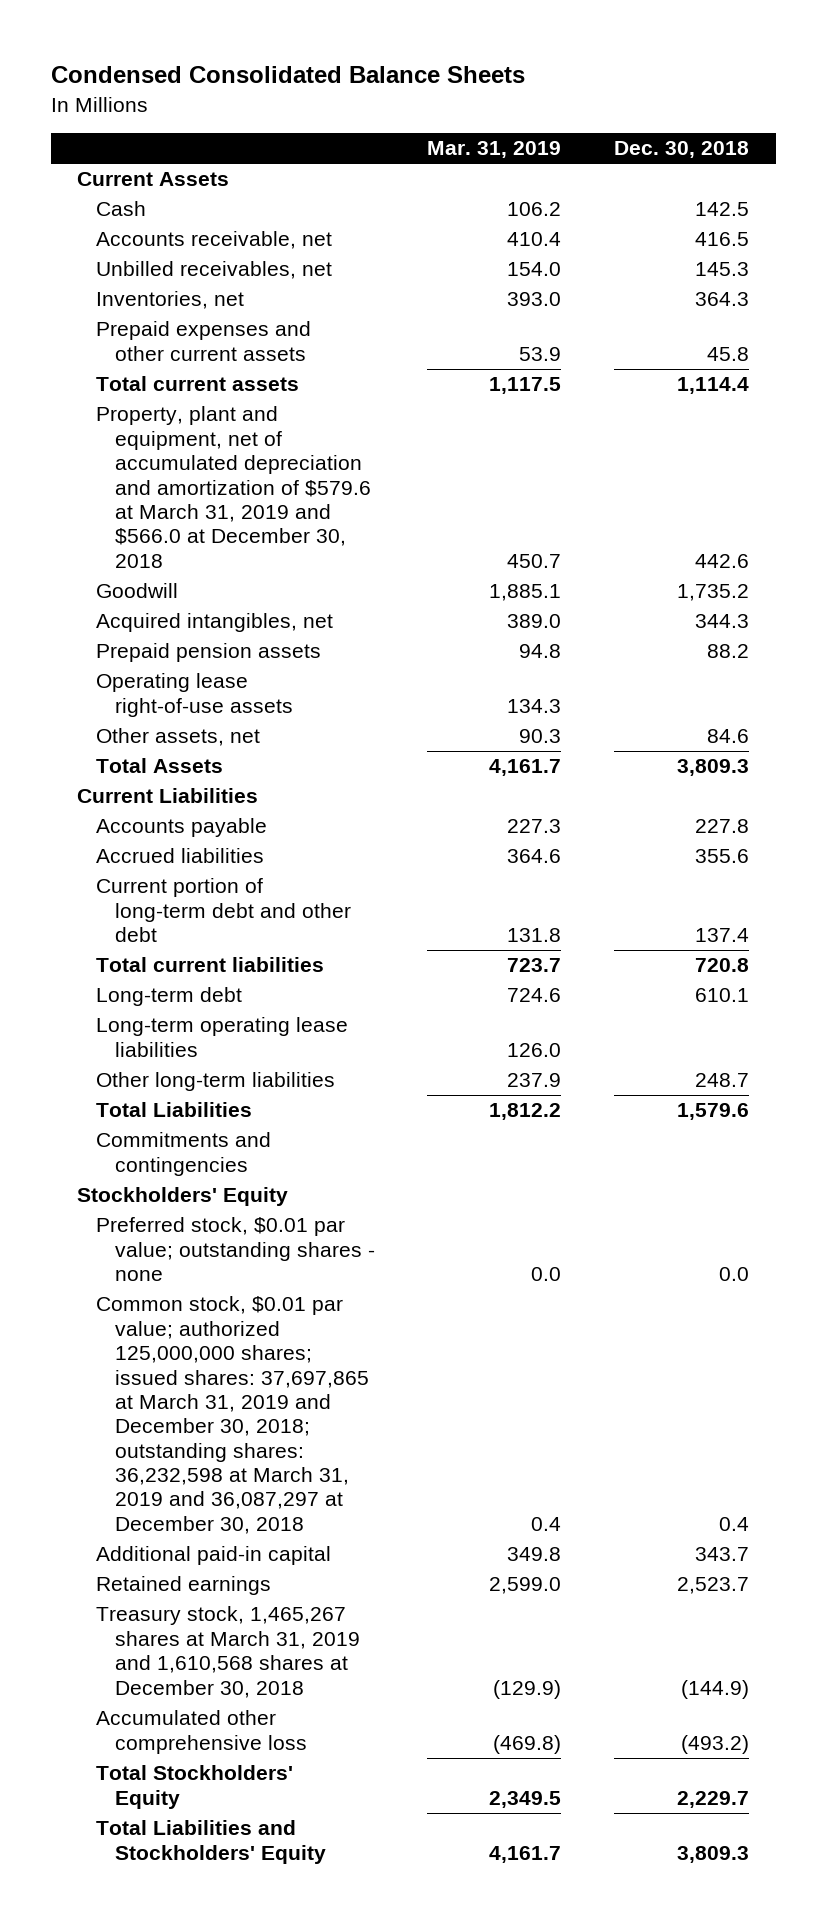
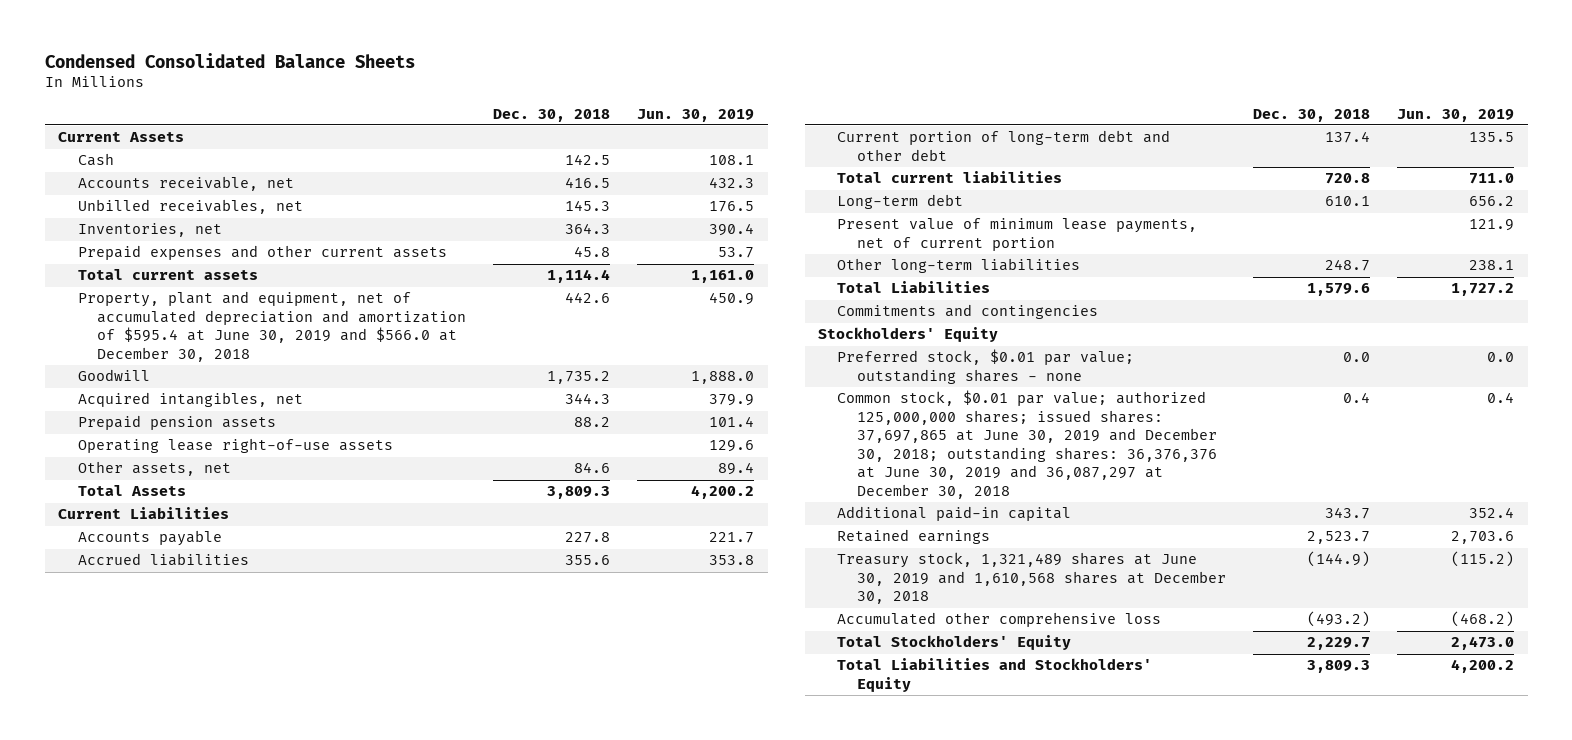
[427,141,562,159] Mar. 31, 2019 -> none
none -> [637,108,755,122] Jun. 30, 2019
[95,406,371,568] Property, plant and equipment, net of accumulated depreciation and amortization of $579.6 at March 31, 2019 and $566.0 at December 30, 2018 -> [77,291,466,362] Property, plant and equipment, net of accumulated depreciation and amortization of $595.4 at June 30, 2019 and $566.0 at December 30, 2018
[95,1017,348,1057] Long-term operating lease liabilities -> [837,218,1198,251] Present value of minimum lease payments, net of current portion
[95,1296,369,1534] Common stock, $0.01 par value; authorized 125,000,000 shares; issued shares: 37,697,865 at March 31, 2019 and December 30, 2018; outstanding shares: 36,232,598 at March 31, 2019 and 36,087,297 at December 30, 2018 -> [837,390,1217,499] Common stock, $0.01 par value; authorized 125,000,000 shares; issued shares: 37,697,865 at June 30, 2019 and December 30, 2018; outstanding shares: 36,376,376 at June 30, 2019 and 36,087,297 at December 30, 2018
[95,1606,360,1698] Treasury stock, 1,465,267 shares at March 31, 2019 and 1,610,568 shares at December 30, 2018 -> [837,552,1226,605] Treasury stock, 1,321,489 shares at June 30, 2019 and 1,610,568 shares at December 30, 2018

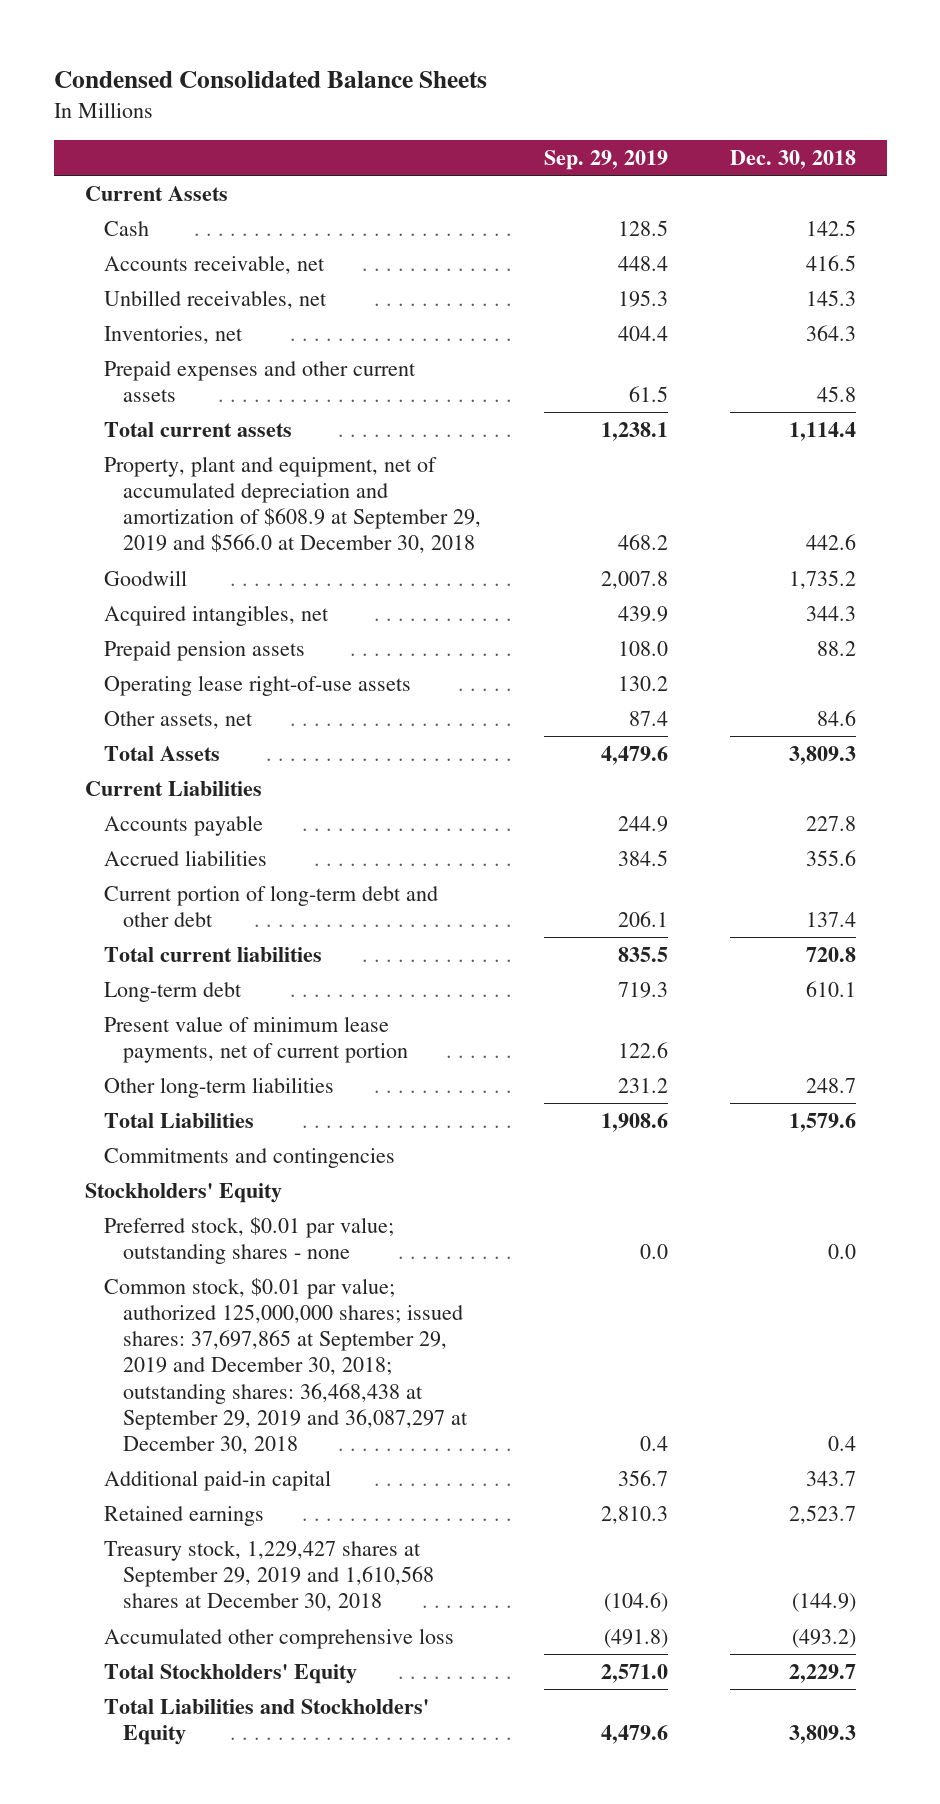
[637,108,755,122] Jun. 30, 2019 -> none
none -> [543,149,668,170] Sep. 29, 2019
[77,291,466,362] Property, plant and equipment, net of accumulated depreciation and amortization of $595.4 at June 30, 2019 and $566.0 at December 30, 2018 -> [103,455,482,554] Property, plant and equipment, net of accumulated depreciation and amortization of $608.9 at September 29, 2019 and $566.0 at December 30, 2018
[837,390,1217,499] Common stock, $0.01 par value; authorized 125,000,000 shares; issued shares: 37,697,865 at June 30, 2019 and December 30, 2018; outstanding shares: 36,376,376 at June 30, 2019 and 36,087,297 at December 30, 2018 -> [103,1277,469,1455] Common stock, $0.01 par value; authorized 125,000,000 shares; issued shares: 37,697,865 at September 29, 2019 and December 30, 2018; outstanding shares: 36,468,438 at September 29, 2019 and 36,087,297 at December 30, 2018
[837,552,1226,605] Treasury stock, 1,321,489 shares at June 30, 2019 and 1,610,568 shares at December 30, 2018 -> [103,1539,435,1612] Treasury stock, 1,229,427 shares at September 29, 2019 and 1,610,568 shares at December 30, 2018

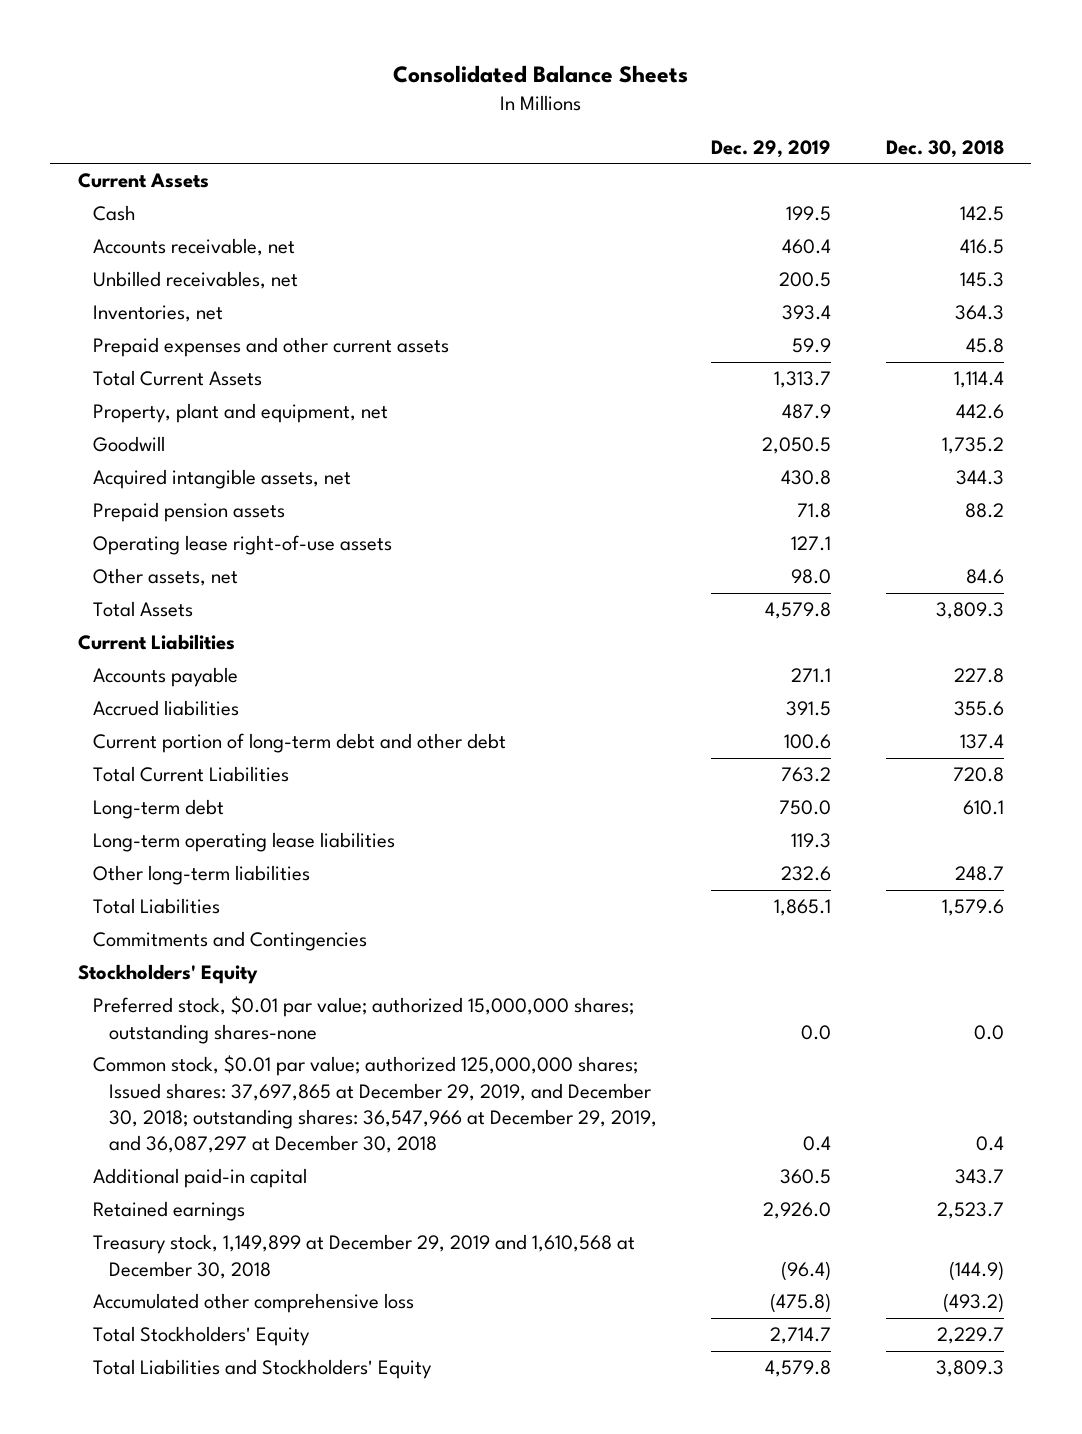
[53,70,487,88] Condensed Consolidated Balance Sheets -> [392,65,688,84] Consolidated Balance Sheets
[543,149,668,170] Sep. 29, 2019 -> none
none -> [711,139,832,158] Dec. 29, 2019
[103,421,292,437] Total current assets -> [93,370,263,387] Total Current Assets
[103,455,482,554] Property, plant and equipment, net of accumulated depreciation and amortization of $608.9 at September 29, 2019 and $566.0 at December 30, 2018 -> [93,403,389,424] Property, plant and equipment, net
[103,604,329,626] Acquired intangibles, net -> [93,469,352,490] Acquired intangible assets, net
[103,946,322,962] Total current liabilities -> [93,766,290,783] Total Current Liabilities
[103,1015,409,1064] Present value of minimum lease payments, net of current portion -> [93,832,396,853] Long-term operating lease liabilities
[103,1147,395,1168] Commitments and contingencies -> [93,931,368,952] Commitments and Contingencies
[103,1216,394,1265] Preferred stock, $0.01 par value; outstanding shares - none -> [93,996,635,1044] Preferred stock, $0.01 par value; authorized 15,000,000 shares; outstanding shares-none
[103,1277,469,1455] Common stock, $0.01 par value; authorized 125,000,000 shares; issued shares: 37,697,865 at September 29, 2019 and December 30, 2018; outstanding shares: 36,468,438 at September 29, 2019 and 36,087,297 at December 30, 2018 -> [93,1055,657,1154] Common stock, $0.01 par value; authorized 125,000,000 shares; Issued shares: 37,697,865 at December 29, 2019, and December 30, 2018; outstanding shares: 36,547,966 at December 29, 2019, and 36,087,297 at December 30, 2018
[103,1539,435,1612] Treasury stock, 1,229,427 shares at September 29, 2019 and 1,610,568 shares at December 30, 2018 -> [93,1234,636,1279] Treasury stock, 1,149,899 at December 29, 2019 and 1,610,568 at December 30, 2018

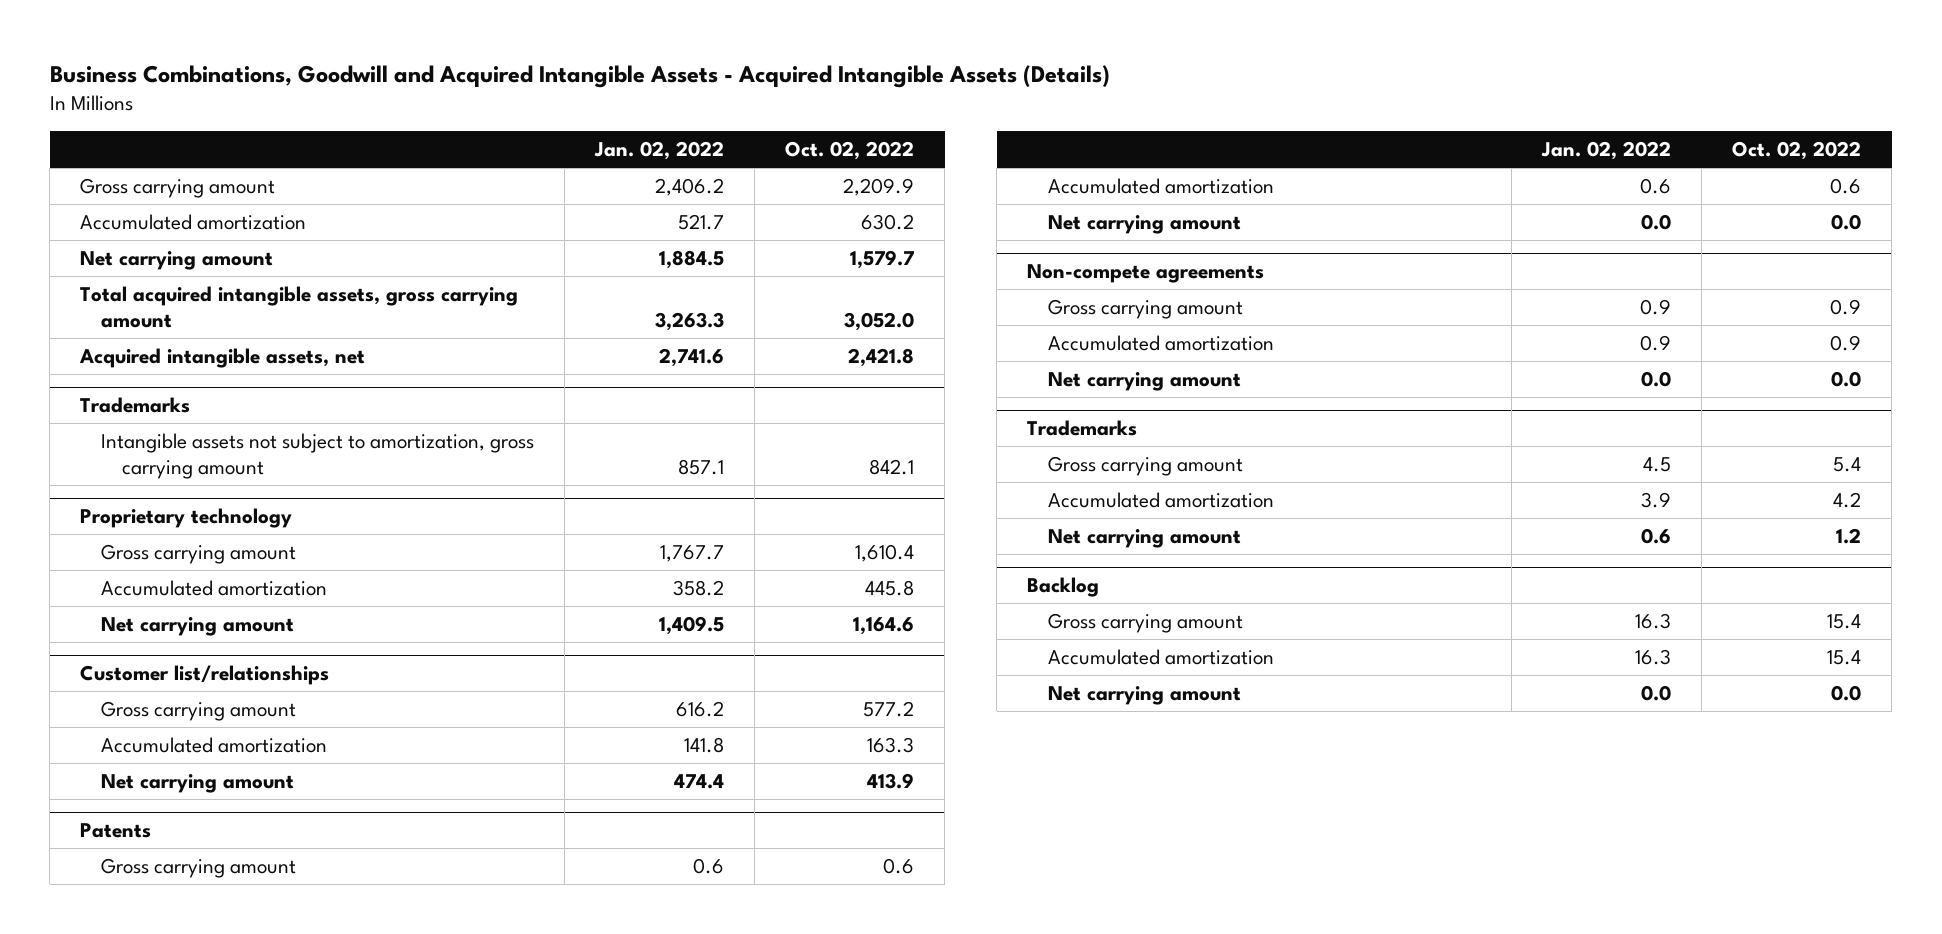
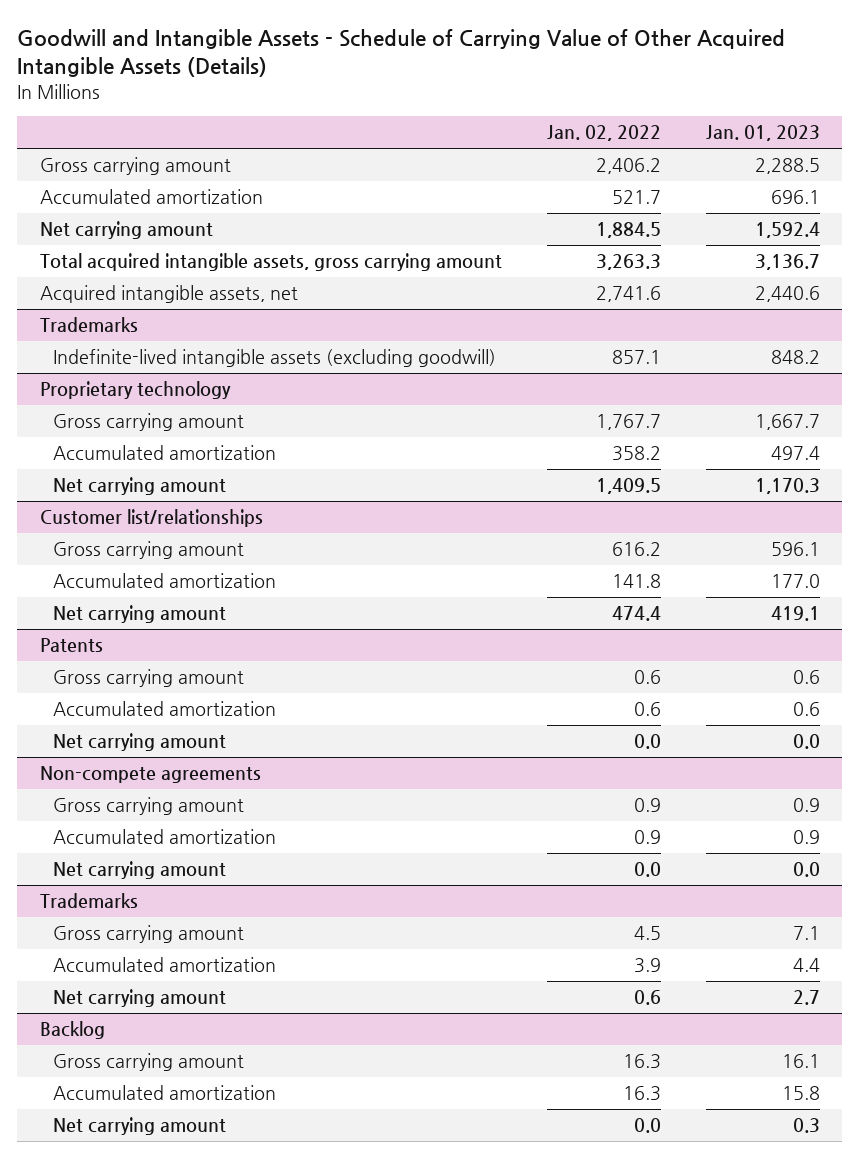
[49,65,1110,89] Business Combinations, Goodwill and Acquired Intangible Assets - Acquired Intangible Assets (Details) -> [16,29,785,78] Goodwill and Intangible Assets - Schedule of Carrying Value of Other Acquired Intangible Assets (Details)
[785,141,915,161] Oct. 02, 2022 -> none
none -> [705,125,820,142] Jan. 01, 2023
[101,432,535,480] Intangible assets not subject to amortization, gross carrying amount -> [53,349,497,368] Indefinite-lived intangible assets (excluding goodwill)

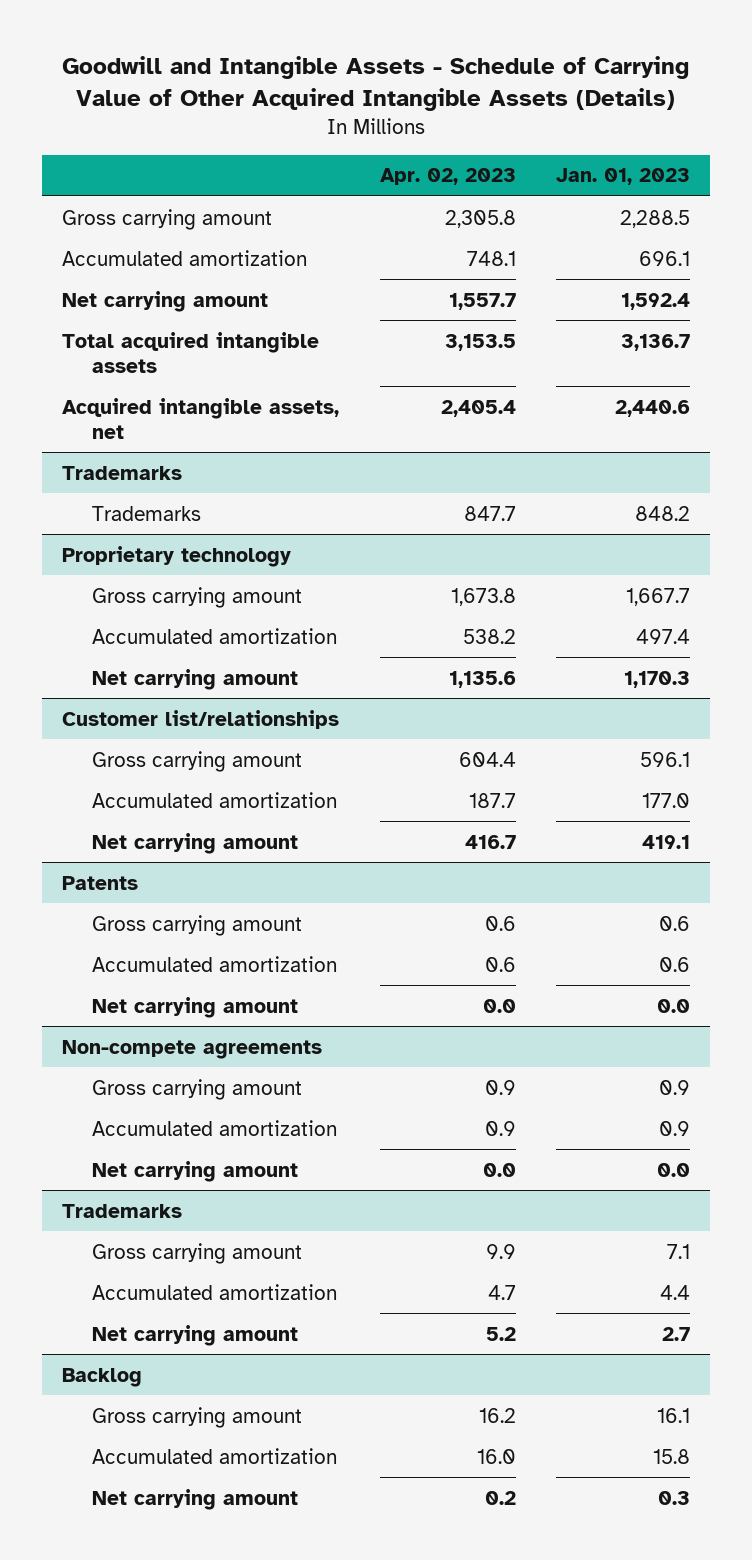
[546,125,661,142] Jan. 02, 2022 -> none
none -> [379,168,516,186] Apr. 02, 2023
[39,253,502,272] Total acquired intangible assets, gross carrying amount -> [62,331,320,373] Total acquired intangible assets
[53,349,497,368] Indefinite-lived intangible assets (excluding goodwill) -> [91,505,201,521] Trademarks

